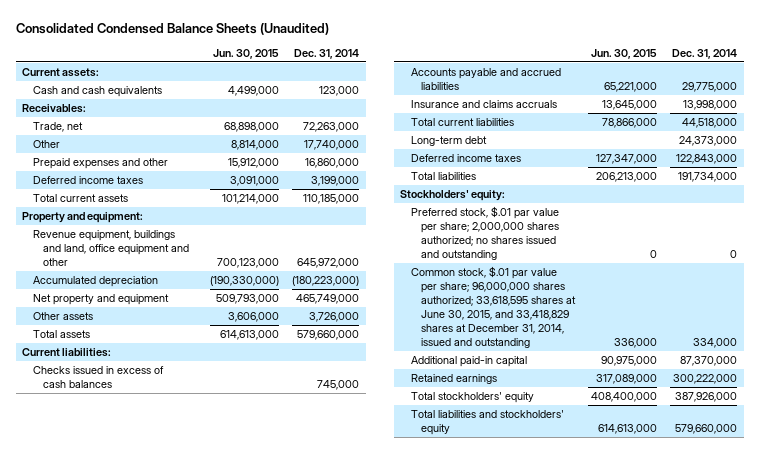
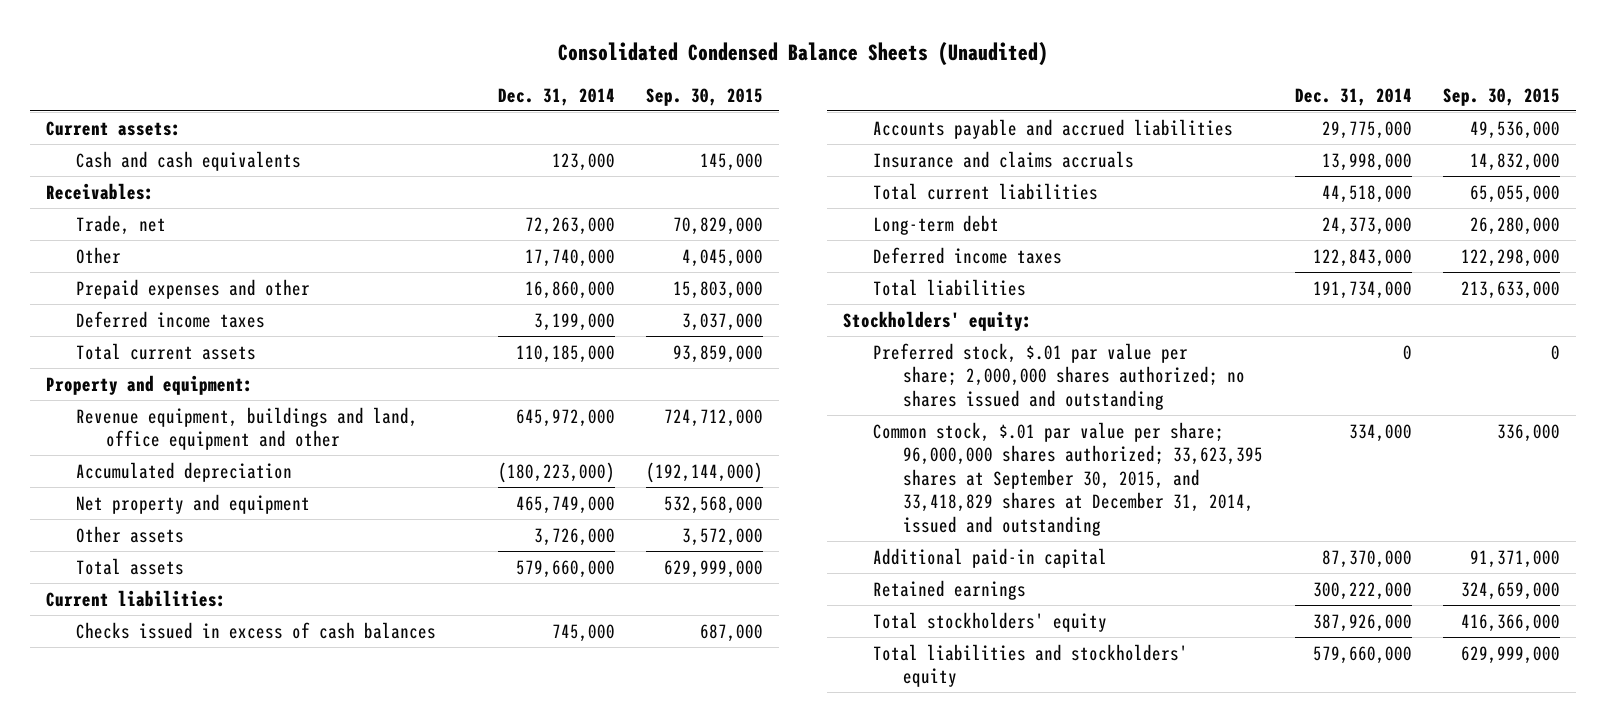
[213,48,280,59] Jun. 30, 2015 -> none
none -> [646,87,764,106] Sep. 30, 2015
[410,265,577,349] Common stock, $.01 par value per share; 96,000,000 shares authorized; 33,618,595 shares at June 30, 2015, and 33,418,829 shares at December 31, 2014, issued and outstanding -> [872,421,1264,536] Common stock, $.01 par value per share; 96,000,000 shares authorized; 33,623,395 shares at September 30, 2015, and 33,418,829 shares at December 31, 2014, issued and outstanding

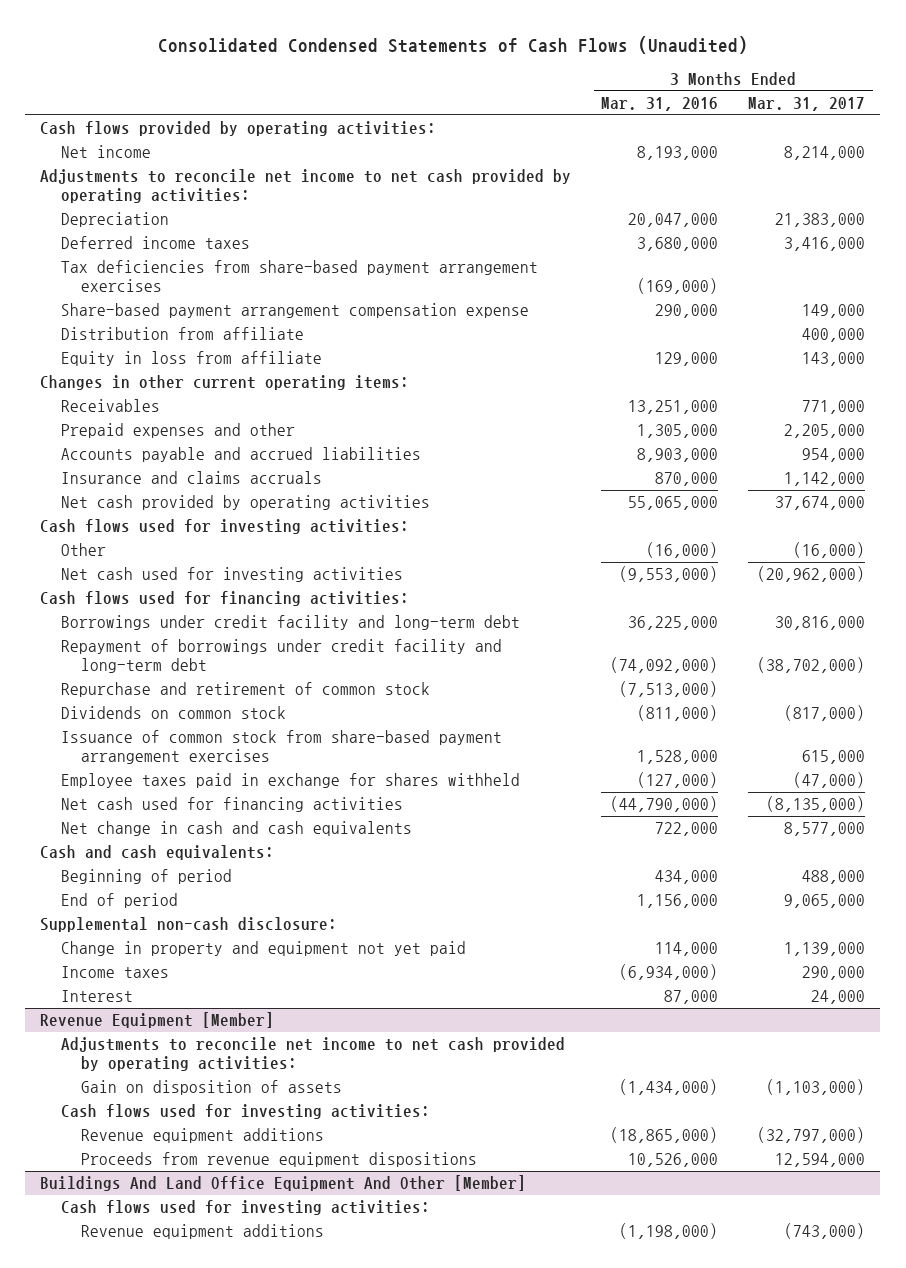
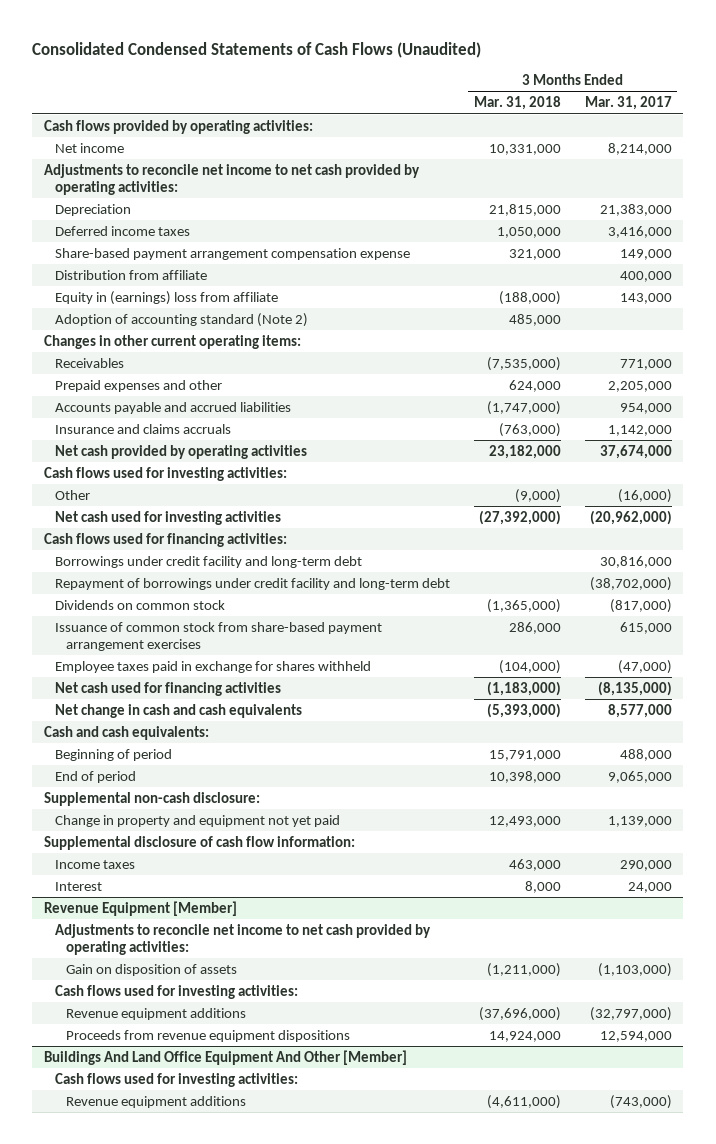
[601,97,719,112] Mar. 31, 2016 -> none
none -> [473,96,561,111] Mar. 31, 2018
[60,260,538,293] Tax deficiencies from share-based payment arrangement exercises -> none
[60,351,322,367] Equity in loss from affiliate -> [55,290,279,305] Equity in (earnings) loss from affiliate
none -> [55,312,309,327] Adoption of accounting standard (Note 2)
[60,682,430,698] Repurchase and retirement of common stock -> none
none -> [44,835,356,850] Supplemental disclosure of cash flow information:

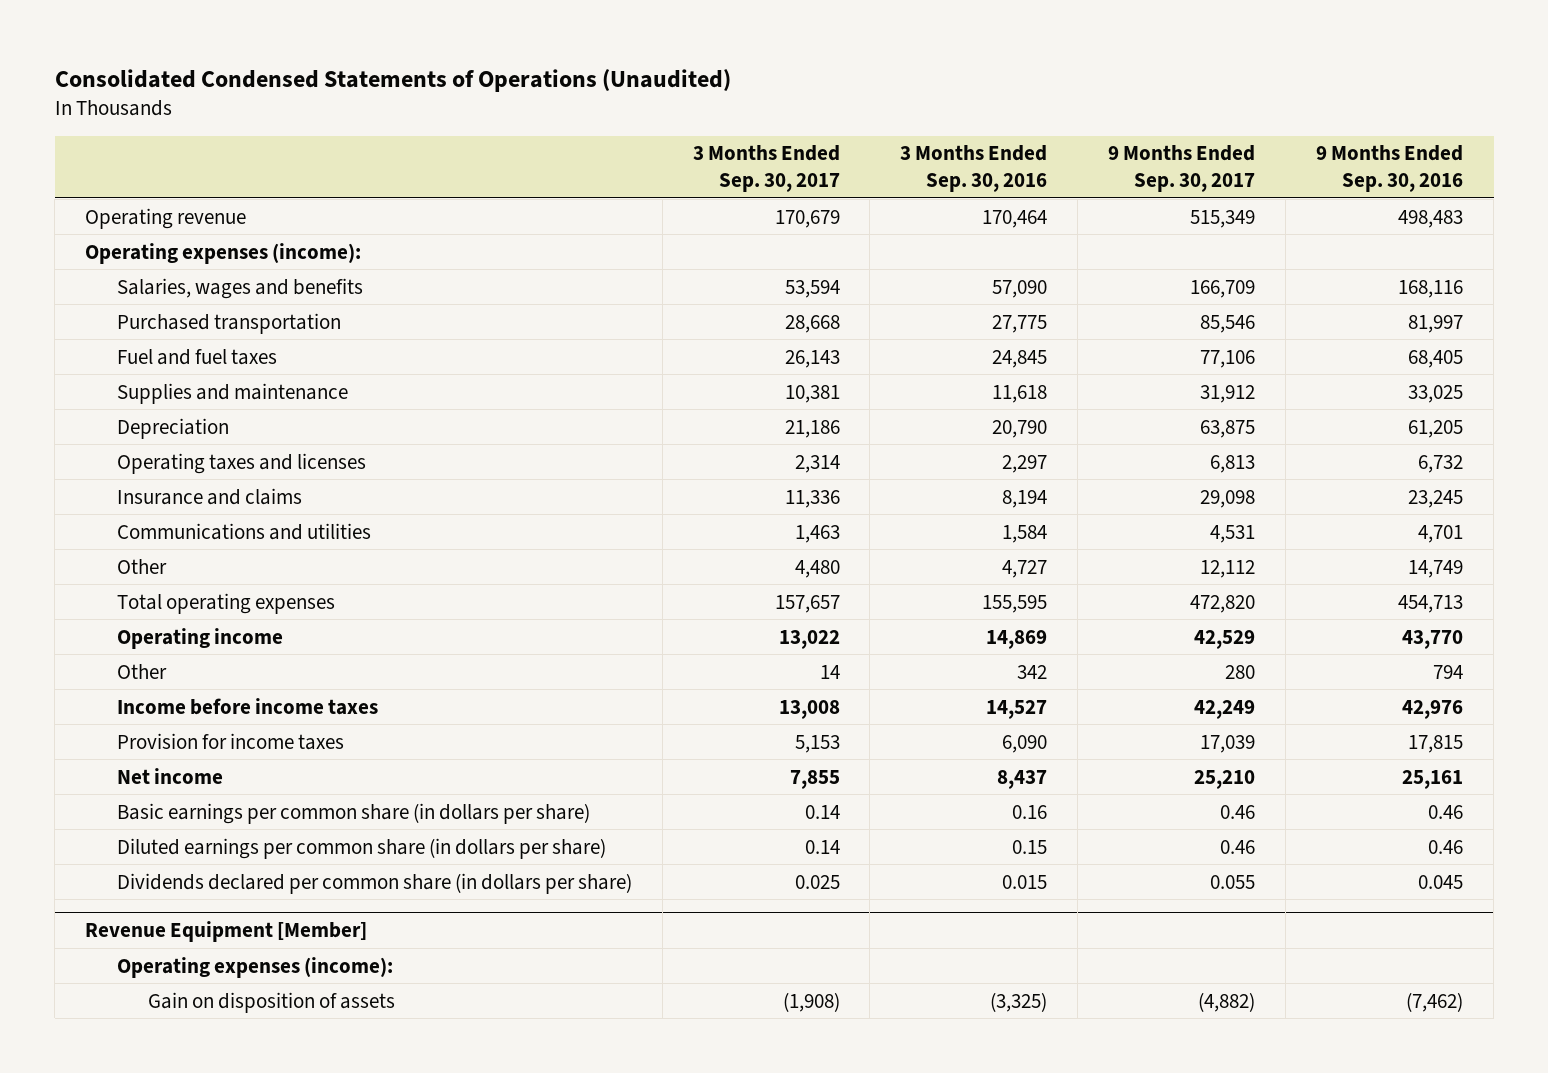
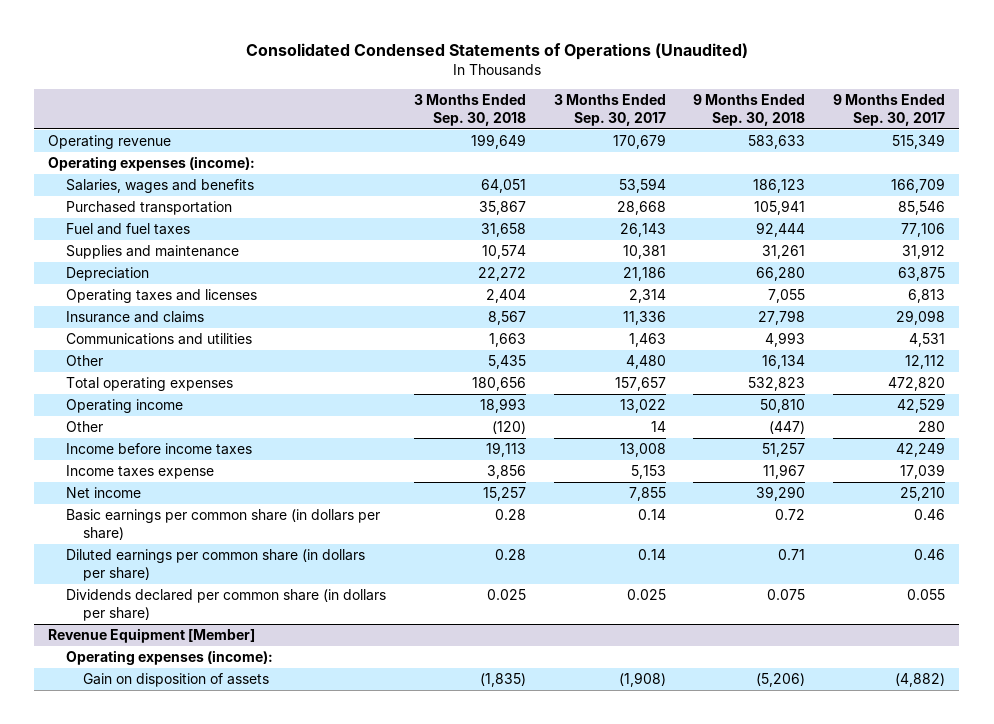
[900,145,1048,193] 3 Months Ended Sep. 30, 2016 -> none
[1316,145,1464,193] 9 Months Ended Sep. 30, 2016 -> none
none -> [413,94,526,126] 3 Months Ended Sep. 30, 2018
none -> [693,94,806,126] 9 Months Ended Sep. 30, 2018
[116,732,344,750] Provision for income taxes -> [65,465,214,480] Income taxes expense

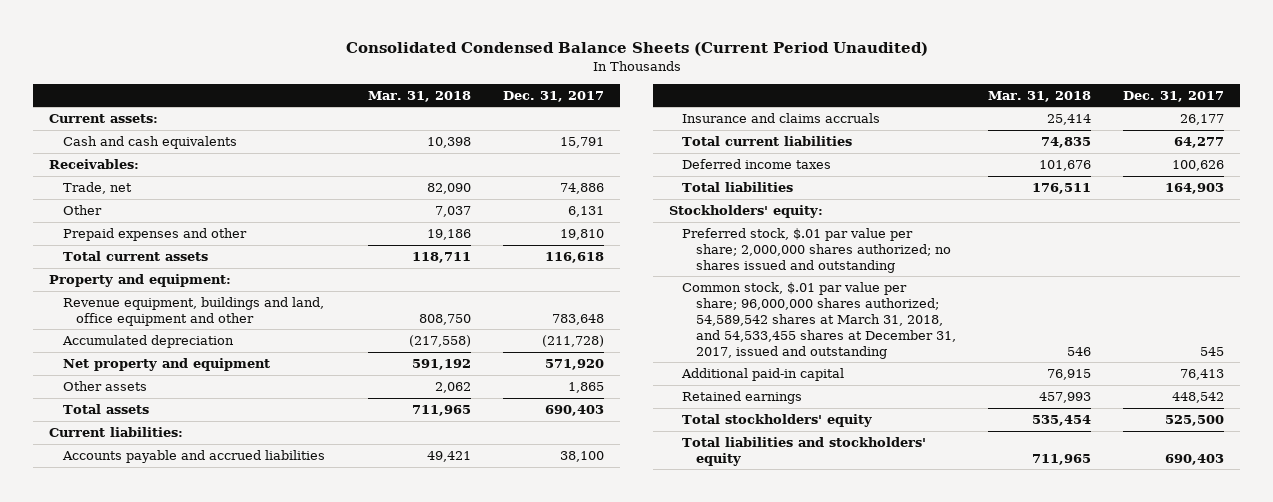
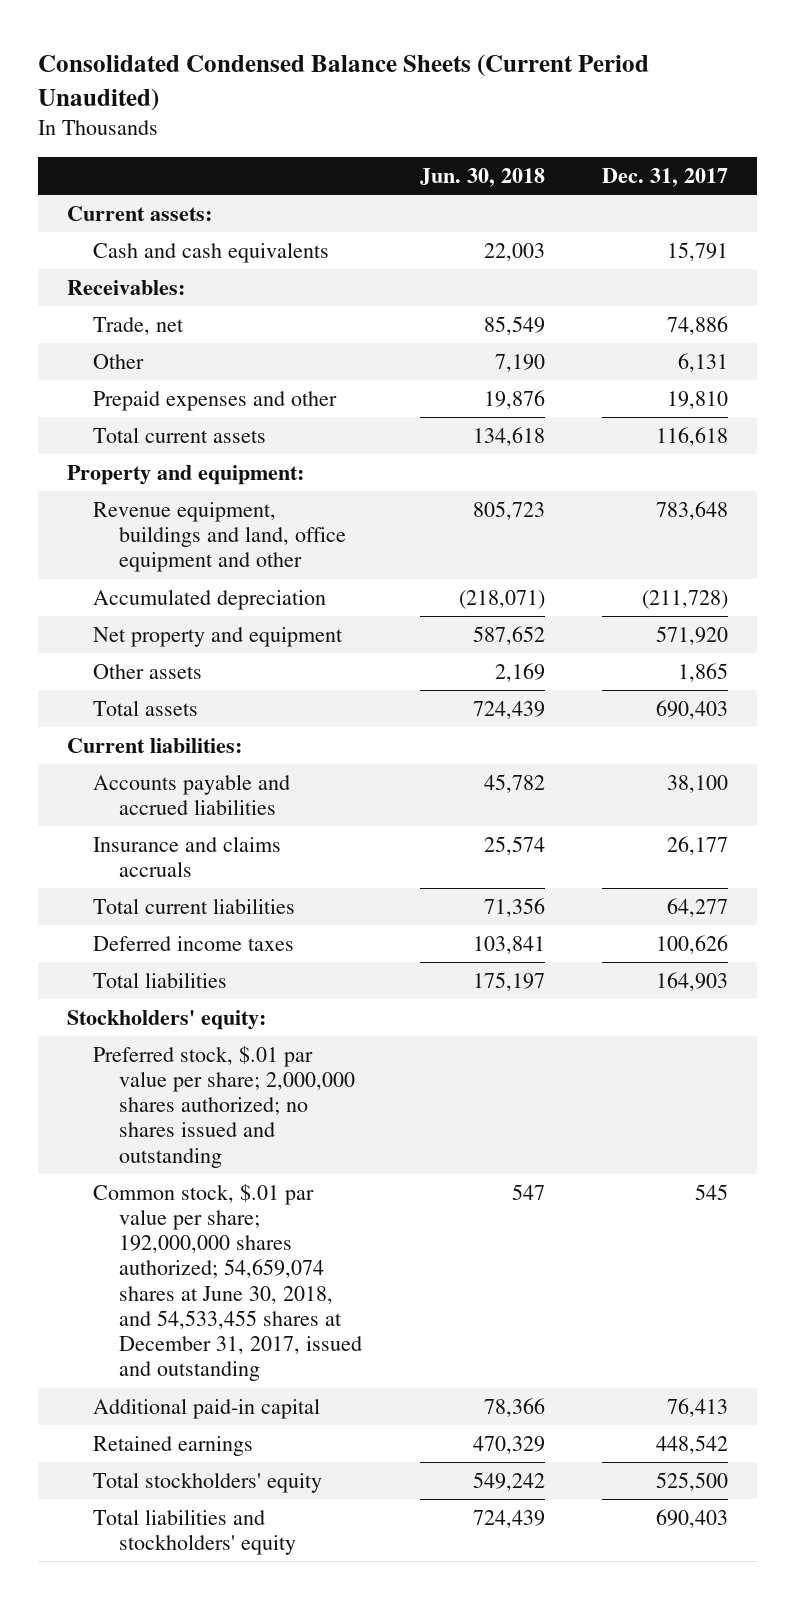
[368,90,472,102] Mar. 31, 2018 -> none
none -> [419,167,545,187] Jun. 30, 2018
[682,282,956,359] Common stock, $.01 par value per share; 96,000,000 shares authorized; 54,589,542 shares at March 31, 2018, and 54,533,455 shares at December 31, 2017, issued and outstanding -> [92,1183,363,1382] Common stock, $.01 par value per share; 192,000,000 shares authorized; 54,659,074 shares at June 30, 2018, and 54,533,455 shares at December 31, 2017, issued and outstanding

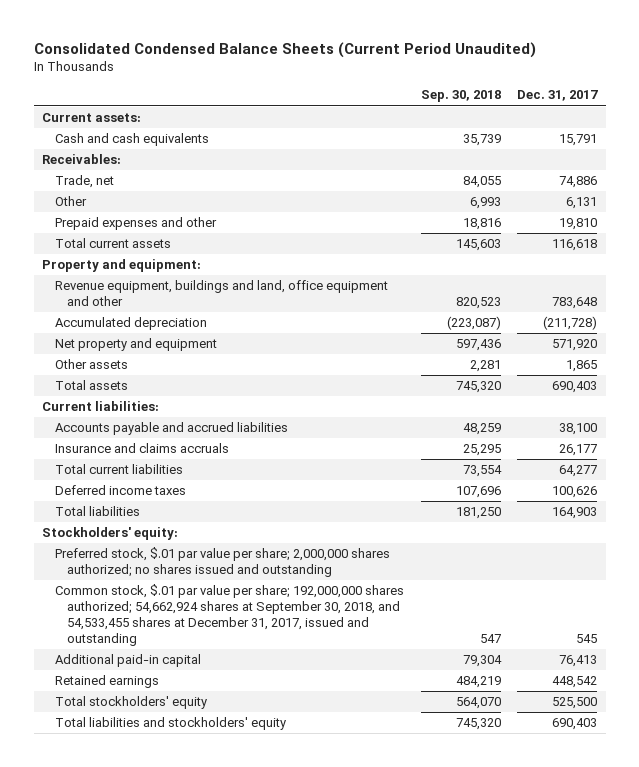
[419,167,545,187] Jun. 30, 2018 -> none
none -> [420,90,501,103] Sep. 30, 2018
[92,1183,363,1382] Common stock, $.01 par value per share; 192,000,000 shares authorized; 54,659,074 shares at June 30, 2018, and 54,533,455 shares at December 31, 2017, issued and outstanding -> [54,584,404,647] Common stock, $.01 par value per share; 192,000,000 shares authorized; 54,662,924 shares at September 30, 2018, and 54,533,455 shares at December 31, 2017, issued and outstanding

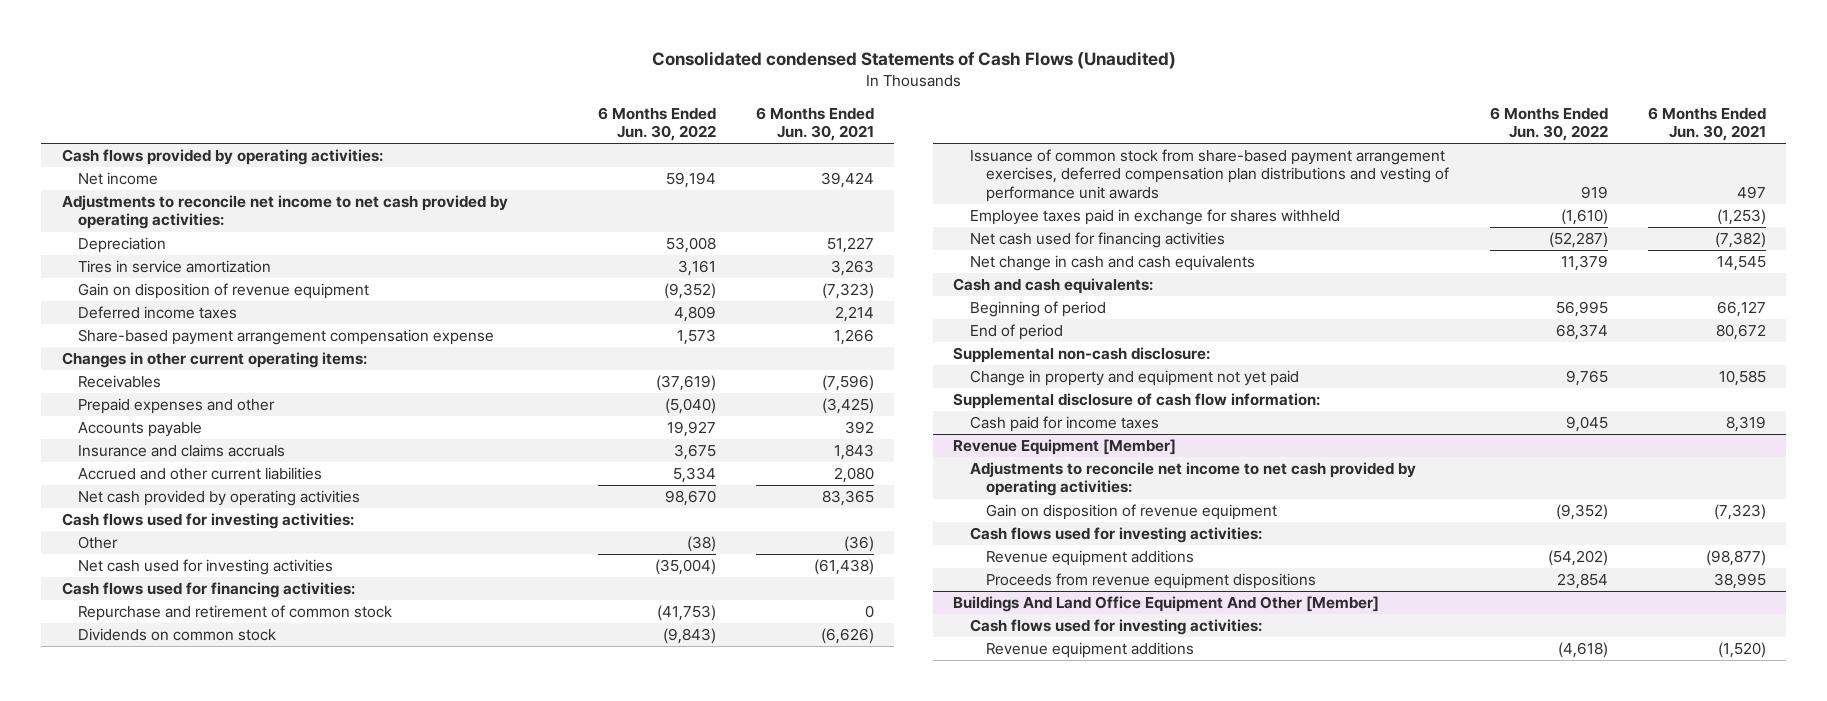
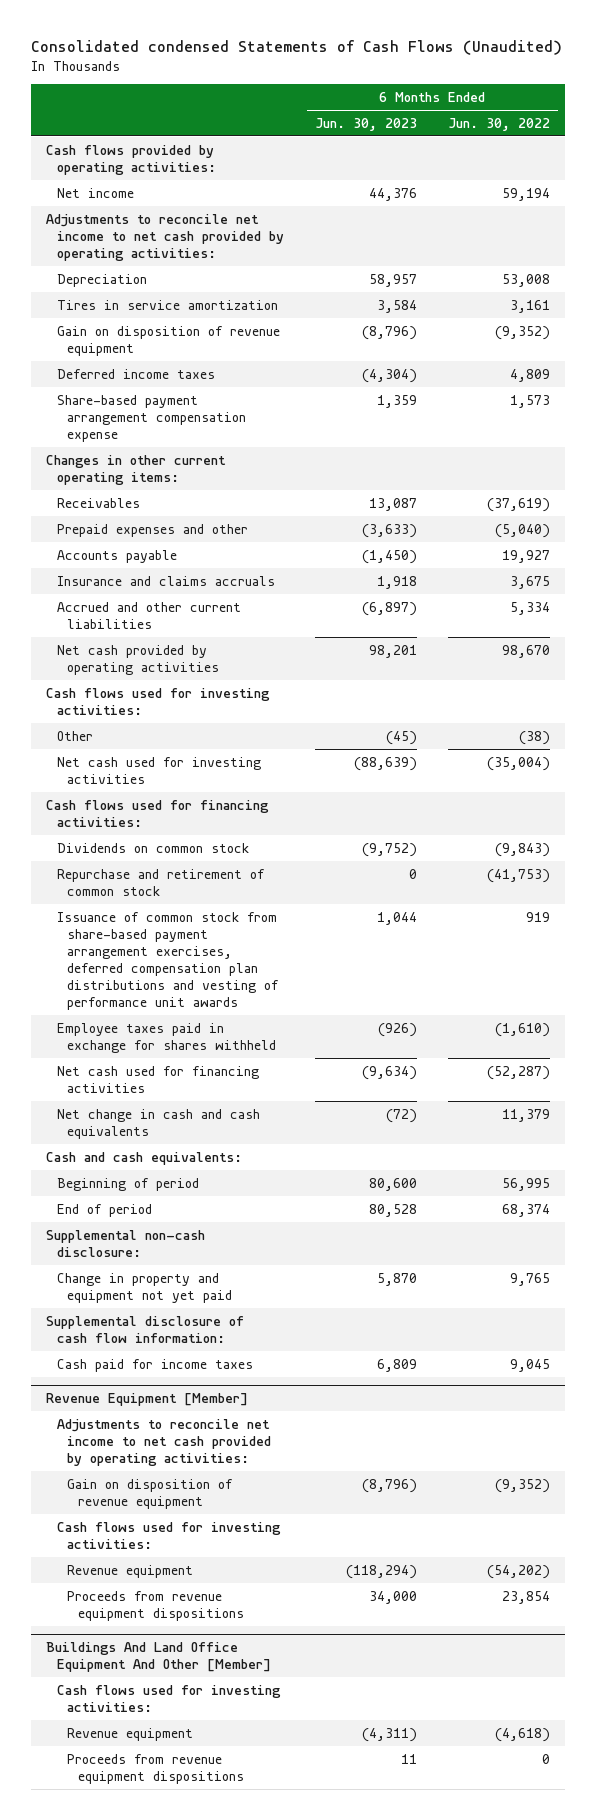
[756,106,875,141] 6 Months Ended Jun. 30, 2021 -> none
none -> [314,117,417,131] Jun. 30, 2023
[78,605,393,622] Repurchase and retirement of common stock -> [56,868,265,896] Repurchase and retirement of common stock
[986,550,1195,567] Revenue equipment additions -> [67,1564,194,1578] Revenue equipment
[986,642,1195,659] Revenue equipment additions -> [67,1727,194,1741] Revenue equipment
none -> [67,1753,245,1784] Proceeds from revenue equipment dispositions

